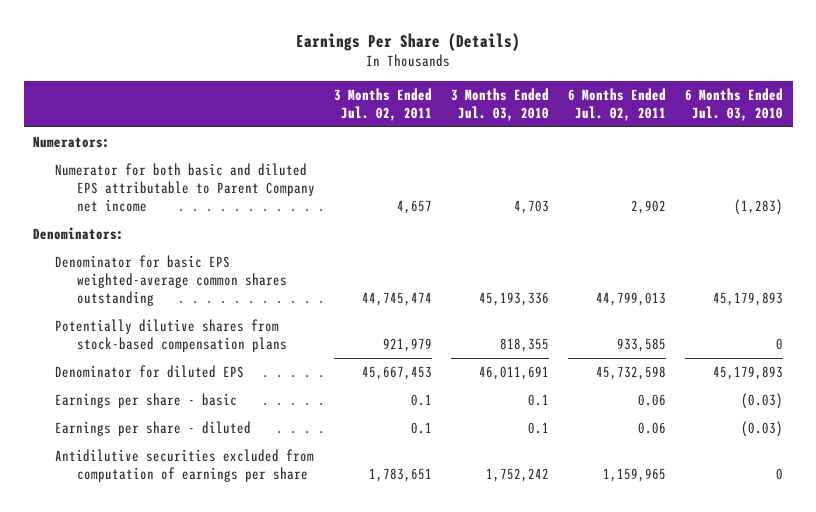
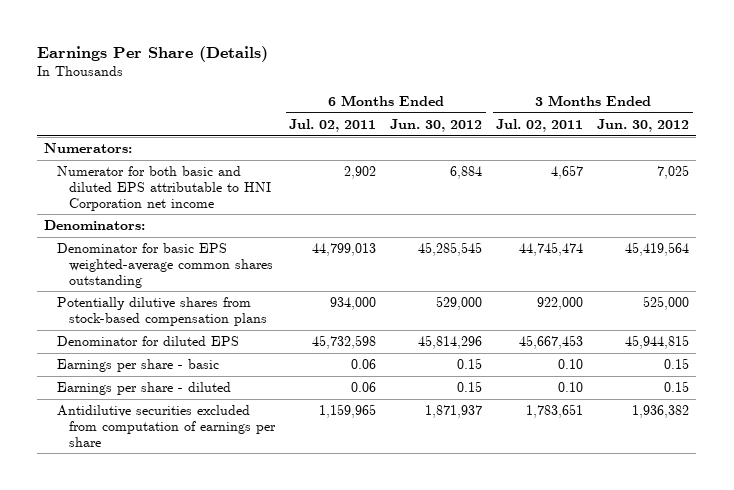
[451,88,550,122] 3 Months Ended Jul. 03, 2010 -> none
[685,88,784,122] 6 Months Ended Jul. 03, 2010 -> none
none -> [390,118,483,132] Jun. 30, 2012
none -> [597,118,690,132] Jun. 30, 2012
[55,163,316,212] Numerator for both basic and diluted EPS attributable to Parent Company net income -> [56,166,271,211] Numerator for both basic and diluted EPS attributable to HNI Corporation net income
[383,338,433,353] 921,979 -> [537,297,584,311] 922,000
[617,338,667,353] 933,585 -> [330,297,377,311] 934,000
[411,394,433,407] 0.1 -> [558,359,584,370] 0.10
[411,422,433,435] 0.1 -> [558,382,584,393] 0.10

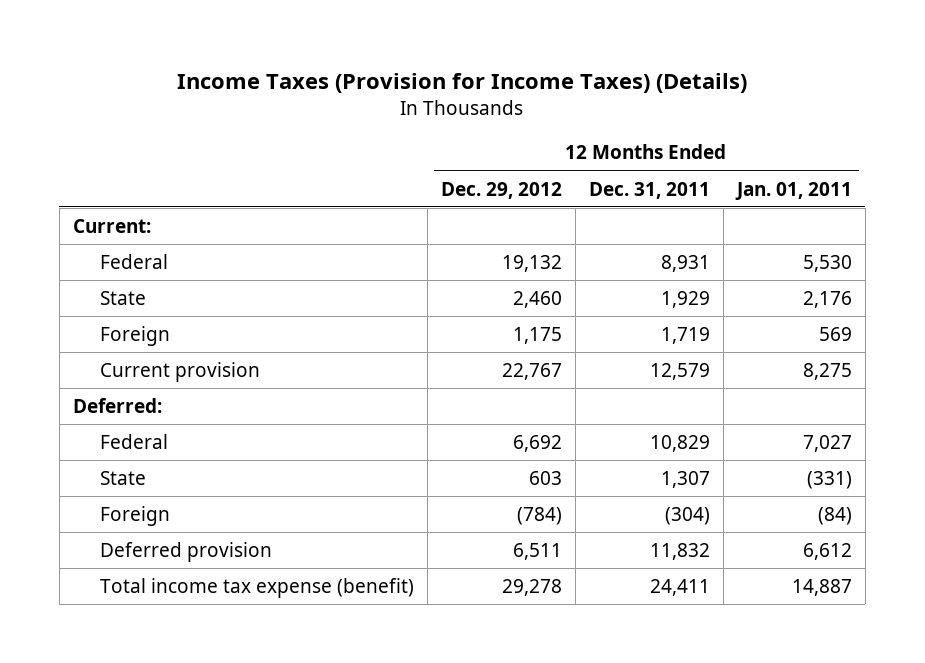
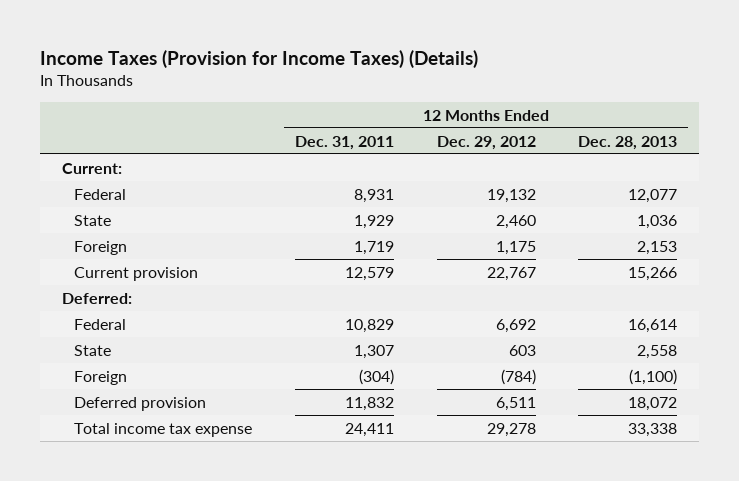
[734,181,852,200] Jan. 01, 2011 -> none
none -> [578,135,678,150] Dec. 28, 2013
[99,578,414,599] Total income tax expense (benefit) -> [73,422,252,437] Total income tax expense

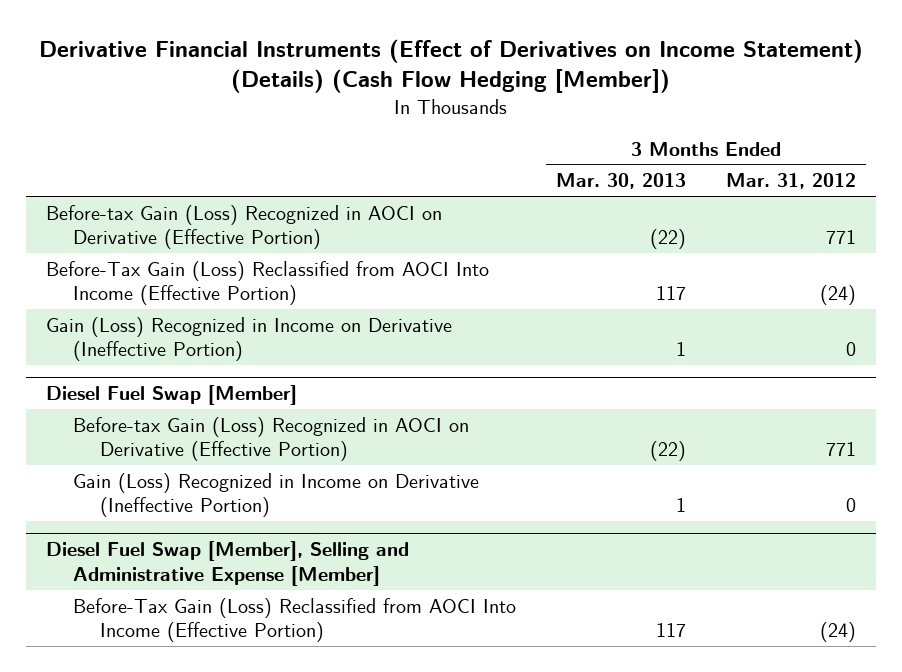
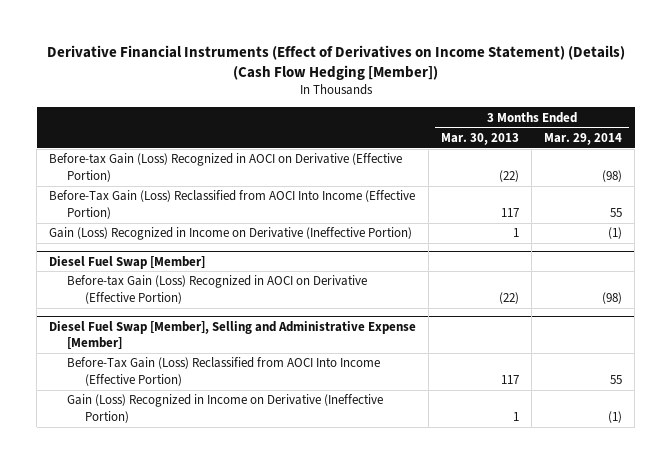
[726,173,857,190] Mar. 31, 2012 -> none
none -> [544,133,623,146] Mar. 29, 2014
[73,472,480,518] Gain (Loss) Recognized in Income on Derivative (Ineffective Portion) -> none
none -> [67,394,384,423] Gain (Loss) Recognized in Income on Derivative (Ineffective Portion)

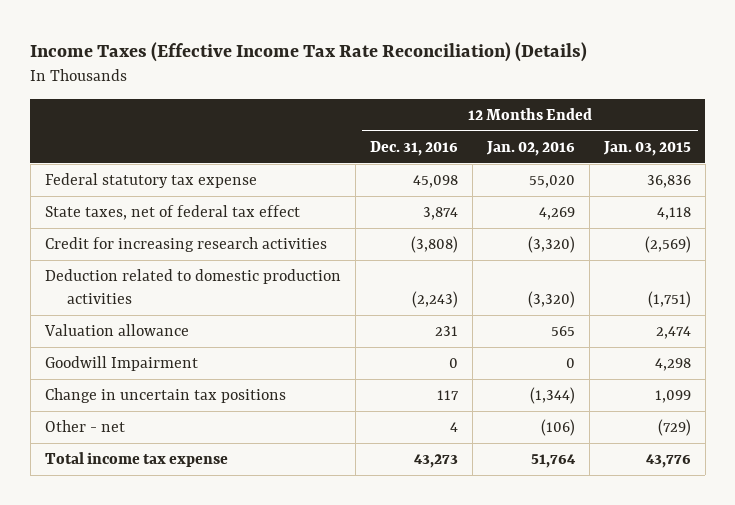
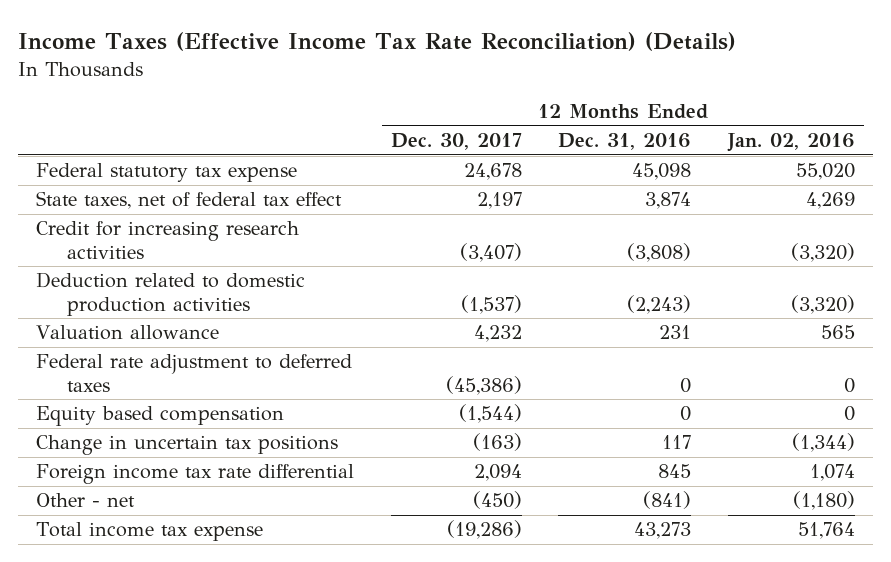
[602,140,691,156] Jan. 03, 2015 -> none
none -> [390,133,522,151] Dec. 30, 2017
[44,356,198,372] Goodwill Impairment -> none
none -> [36,354,353,392] Federal rate adjustment to deferred taxes
none -> [36,406,285,427] Equity based compensation
none -> [36,464,355,485] Foreign income tax rate differential
[449,422,458,433] 4 -> [643,491,692,510] (841)
[540,419,575,437] (106) -> [793,491,856,511] (1,180)

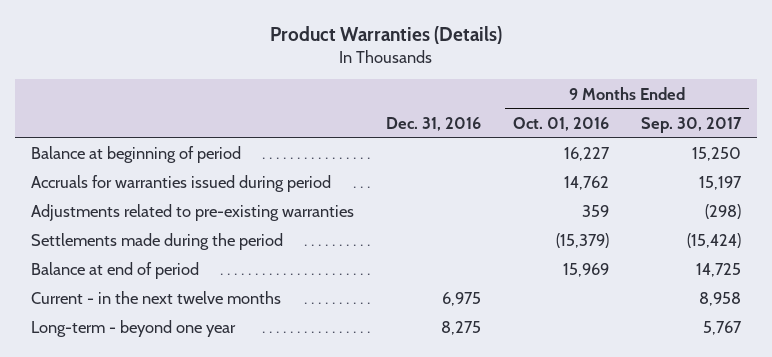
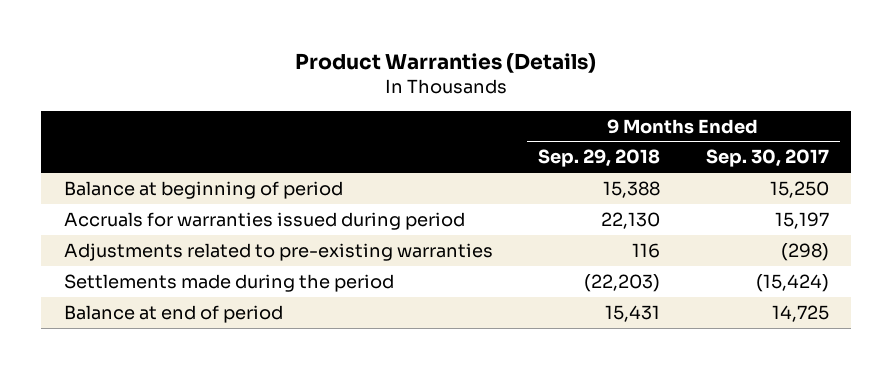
[386,116,482,131] Dec. 31, 2016 -> none
[513,116,610,131] Oct. 01, 2016 -> none
none -> [538,149,661,168] Sep. 29, 2018
[30,291,281,305] Current - in the next twelve months -> none
[30,320,236,338] Long-term - beyond one year -> none

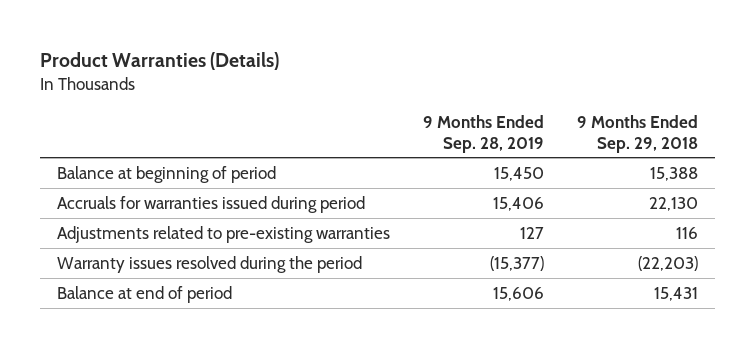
[705,149,829,168] Sep. 30, 2017 -> none
none -> [423,114,545,153] 9 Months Ended Sep. 28, 2019
[63,273,394,292] Settlements made during the period -> [56,255,362,273] Warranty issues resolved during the period

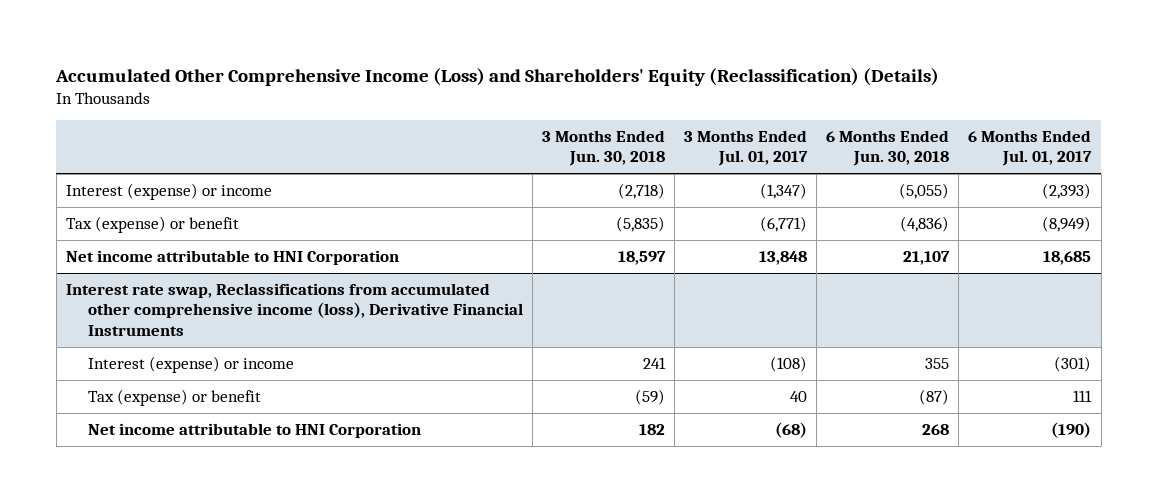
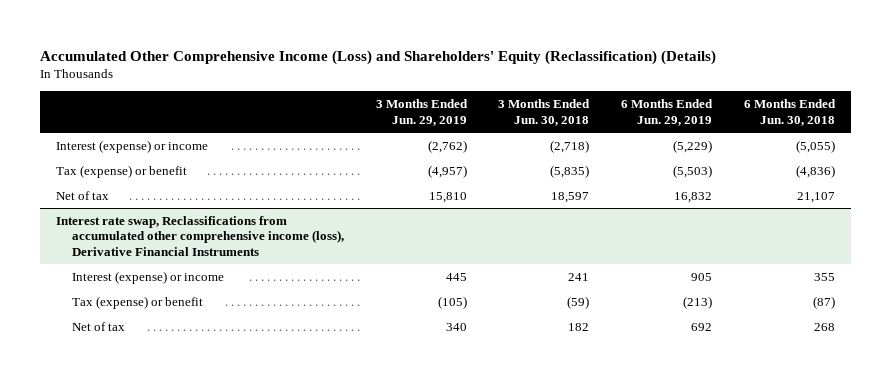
[684,129,809,167] 3 Months Ended Jul. 01, 2017 -> none
[968,129,1093,167] 6 Months Ended Jul. 01, 2017 -> none
none -> [375,99,468,126] 3 Months Ended Jun. 29, 2019
none -> [621,99,714,126] 6 Months Ended Jun. 29, 2019
[65,249,399,265] Net income attributable to HNI Corporation -> [55,190,109,200] Net of tax
[87,422,421,438] Net income attributable to HNI Corporation -> [72,321,126,331] Net of tax

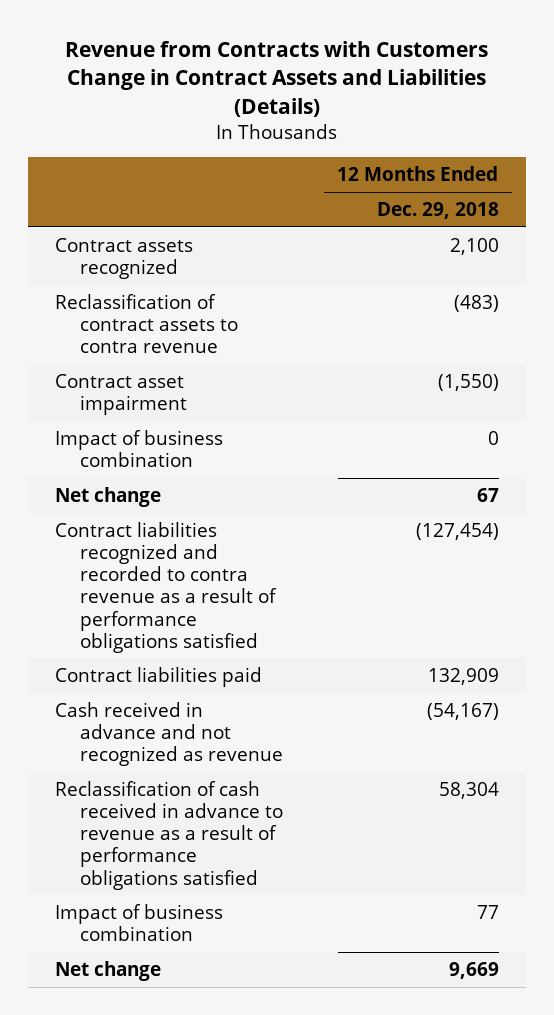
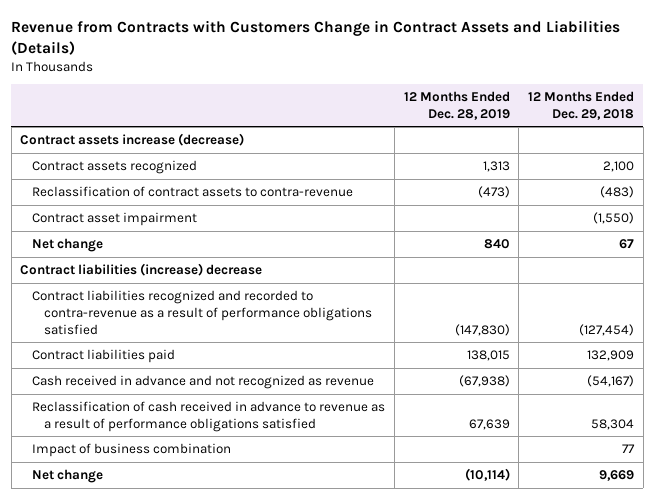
none -> [403,90,510,120] 12 Months Ended Dec. 28, 2019
none -> [20,133,245,147] Contract assets increase (decrease)
[55,293,239,354] Reclassification of contract assets to contra revenue -> [32,186,354,198] Reclassification of contract assets to contra-revenue
[55,429,224,468] Impact of business combination -> none
none -> [20,263,263,277] Contract liabilities (increase) decrease
[55,521,278,653] Contract liabilities recognized and recorded to contra revenue as a result of performance obligations satisfied -> [32,290,372,335] Contract liabilities recognized and recorded to contra-revenue as a result of performance obligations satisfied

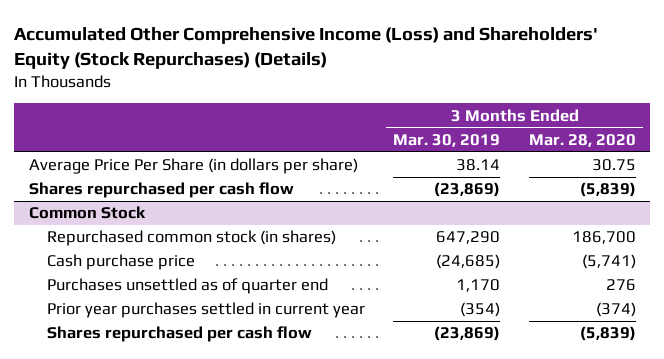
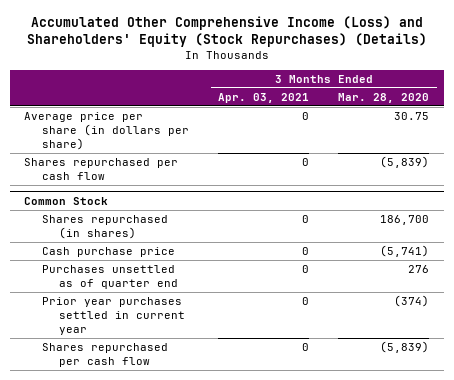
[393,134,501,148] Mar. 30, 2019 -> none
none -> [218,92,310,103] Apr. 03, 2021
[28,158,358,175] Average Price Per Share (in dollars per share) -> [24,111,189,150] Average price per share (in dollars per share)
[46,230,336,247] Repurchased common stock (in shares) -> [41,214,168,239] Shares repurchased (in shares)

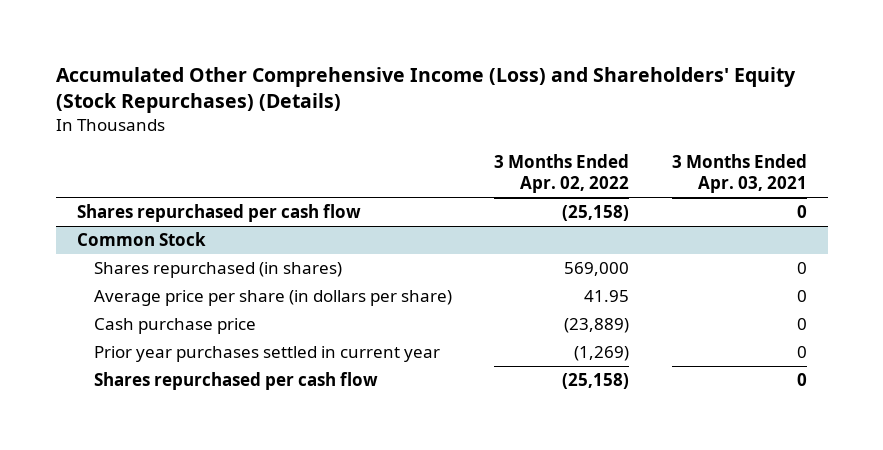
[338,92,430,103] Mar. 28, 2020 -> none
none -> [494,153,630,194] 3 Months Ended Apr. 02, 2022
[24,111,189,150] Average price per share (in dollars per share) -> none
none -> [93,290,452,307] Average price per share (in dollars per share)
[41,264,178,289] Purchases unsettled as of quarter end -> none

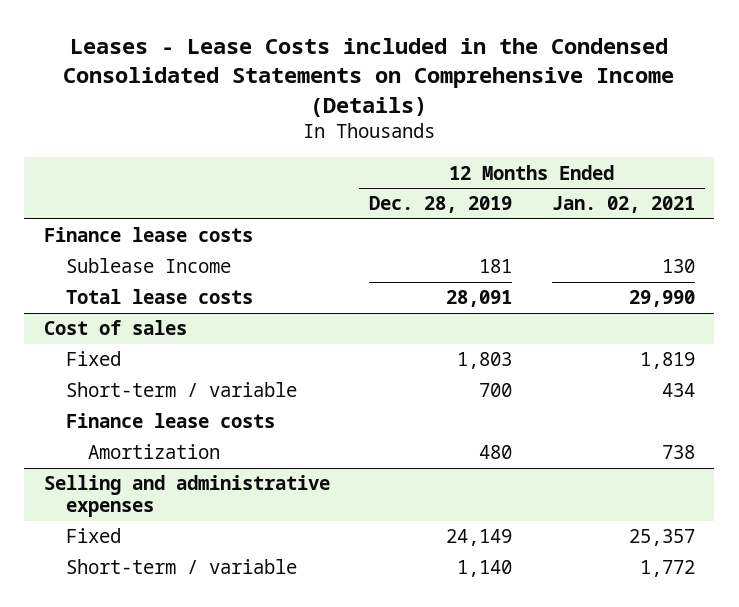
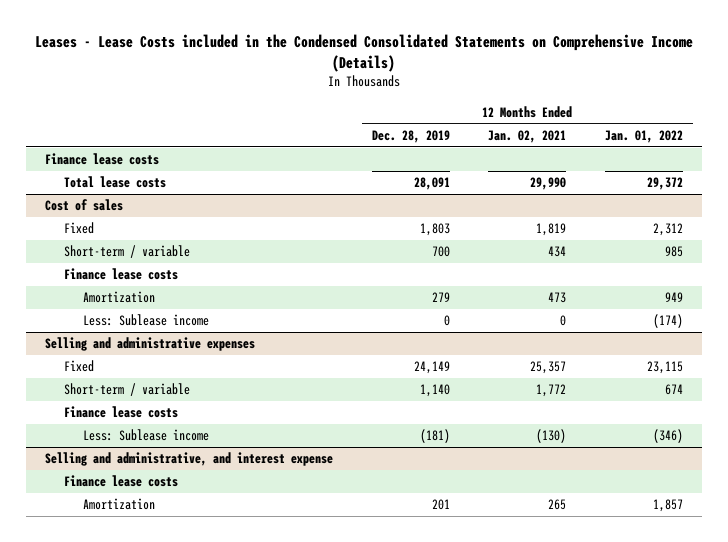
none -> [604,129,683,143] Jan. 01, 2022
[66,258,232,274] Sublease Income -> none
[479,445,513,460] 480 -> [431,292,450,303] 279
[661,445,695,460] 738 -> [548,292,567,304] 473
none -> [83,314,210,327] Less: Sublease income
none -> [64,406,179,419] Finance lease costs
none -> [83,429,210,442] Less: Sublease income
none -> [45,452,334,467] Selling and administrative, and interest expense
none -> [64,475,179,488] Finance lease costs
none -> [83,498,156,511] Amortization

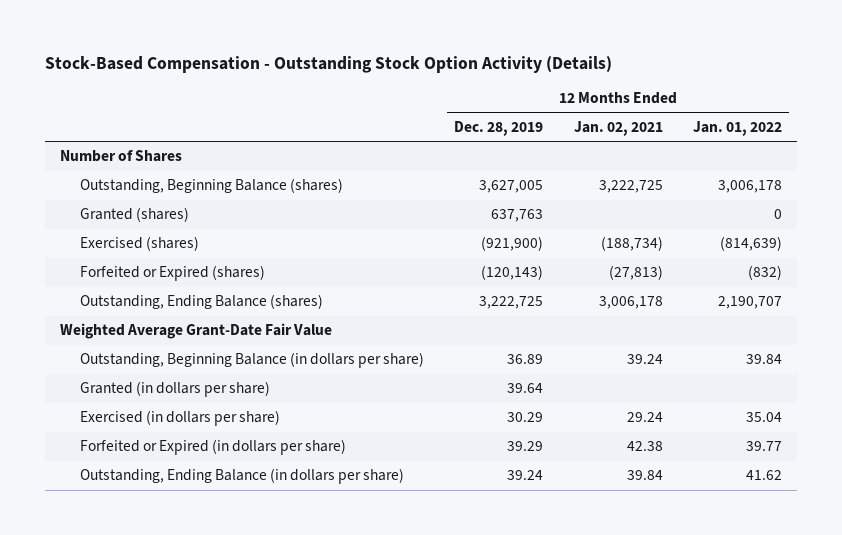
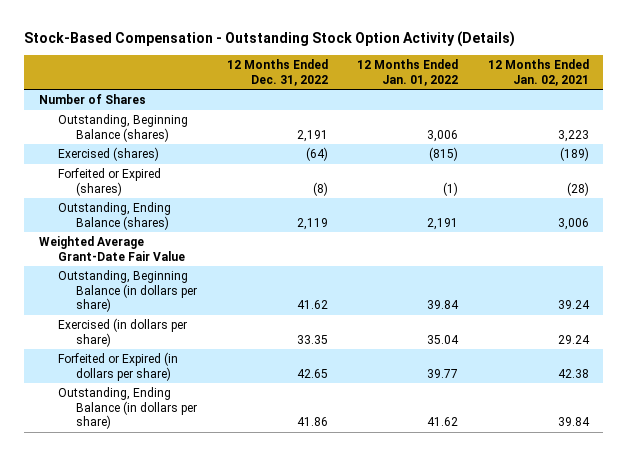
[454,121,544,137] Dec. 28, 2019 -> none
none -> [226,59,328,86] 12 Months Ended Dec. 31, 2022
[80,207,190,223] Granted (shares) -> none
[598,180,663,194] 3,222,725 -> [557,129,589,142] 3,223
[717,180,782,194] 3,006,178 -> [427,129,459,142] 3,006
[600,236,663,252] (188,734) -> [559,147,589,162] (189)
[719,236,782,252] (814,639) -> [429,147,459,162] (815)
[608,265,663,281] (27,813) -> [566,181,589,196] (28)
[747,265,782,281] (832) -> [443,181,459,196] (1)
[598,296,663,310] 3,006,178 -> [557,217,589,230] 3,006
[717,296,782,310] 2,190,707 -> [427,217,459,230] 2,191
[80,381,271,398] Granted (in dollars per share) -> none

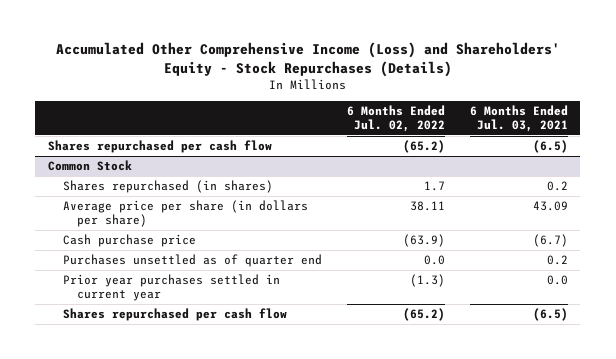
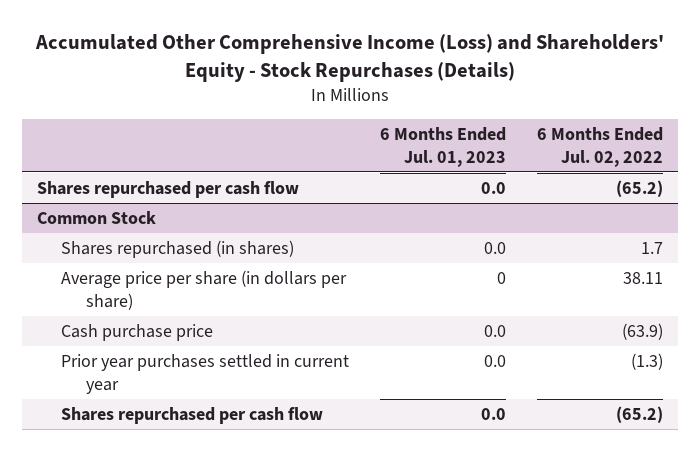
[469,104,568,132] 6 Months Ended Jul. 03, 2021 -> none
none -> [380,127,507,167] 6 Months Ended Jul. 01, 2023
[62,254,322,268] Purchases unsettled as of quarter end -> none

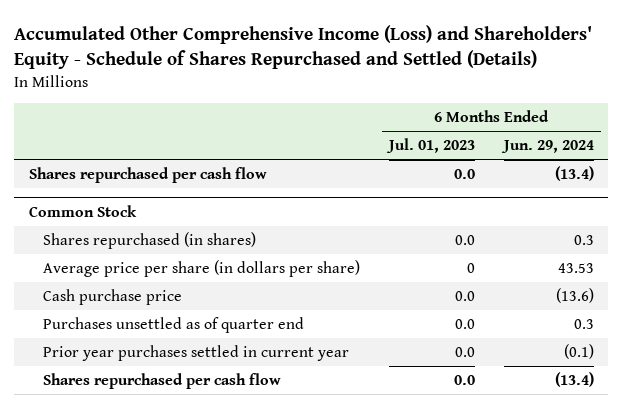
[34,34,664,83] Accumulated Other Comprehensive Income (Loss) and Shareholders' Equity - Stock Repurchases (Details) -> [14,24,593,69] Accumulated Other Comprehensive Income (Loss) and Shareholders' Equity - Schedule of Shares Repurchased and Settled (Details)
[536,127,663,167] 6 Months Ended Jul. 02, 2022 -> none
none -> [500,140,594,154] Jun. 29, 2024
none -> [42,317,304,334] Purchases unsettled as of quarter end

